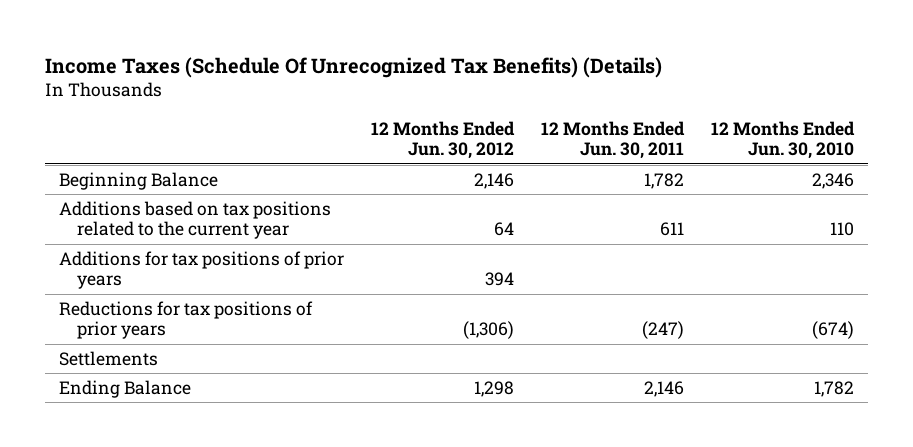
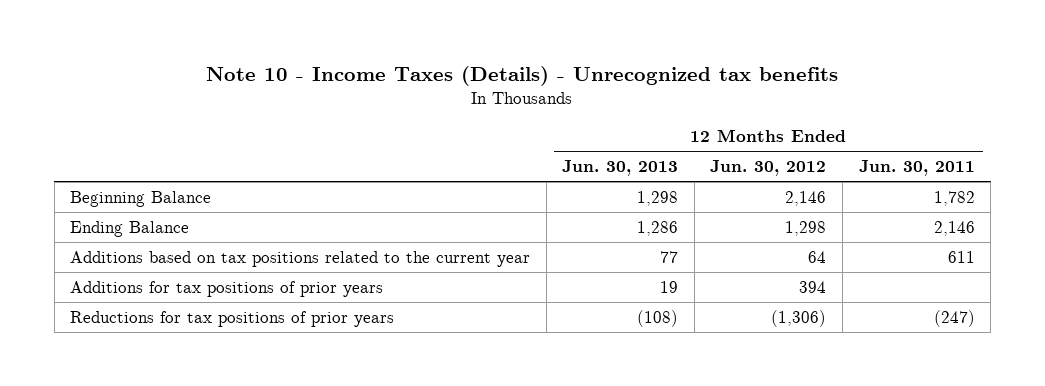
[45,56,663,78] Income Taxes (Schedule Of Unrecognized Tax Benefits) (Details) -> [206,65,839,86] Note 10 - Income Taxes (Details) - Unrecognized tax benefits
[711,120,856,160] 12 Months Ended Jun. 30, 2010 -> none
none -> [562,160,679,177] Jun. 30, 2013
[59,380,192,399] Ending Balance -> [70,221,190,238] Ending Balance
[59,351,159,367] Settlements -> none

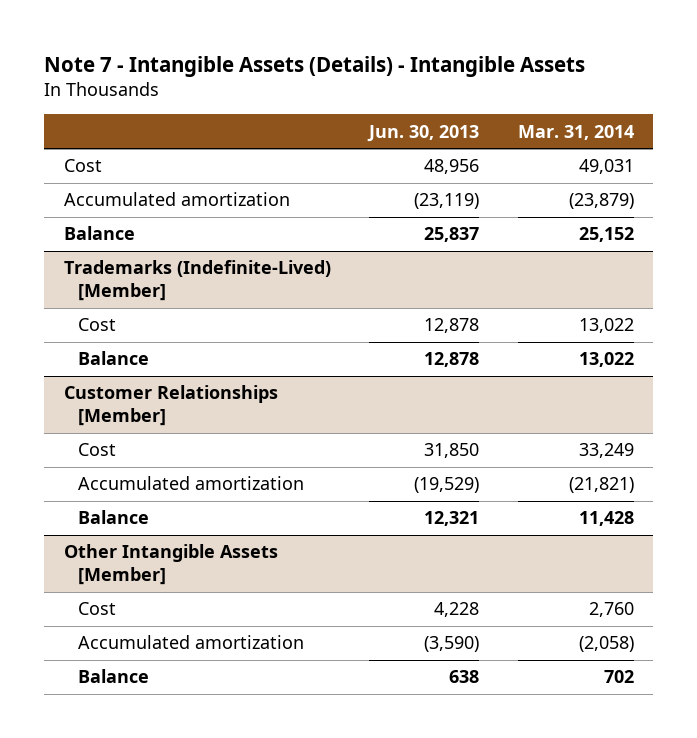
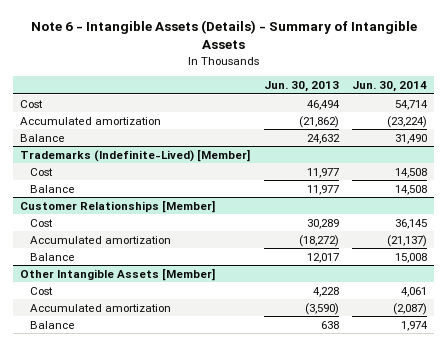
[44,56,586,78] Note 7 - Intangible Assets (Details) - Intangible Assets -> [30,20,417,50] Note 6 - Intangible Assets (Details) - Summary of Intangible Assets
[517,124,634,140] Mar. 31, 2014 -> none
none -> [352,81,428,93] Jun. 30, 2014
[424,159,480,175] 48,956 -> [306,99,340,110] 46,494
[414,193,480,210] (23,119) -> [298,115,339,128] (21,862)
[424,227,480,243] 25,837 -> [306,133,340,144] 24,632
[424,318,480,334] 12,878 -> [306,167,339,178] 11,977
[424,352,480,368] 12,878 -> [306,184,339,195] 11,977
[424,443,480,459] 31,850 -> [306,218,339,229] 30,289
[414,477,480,494] (19,529) -> [298,234,339,247] (18,272)
[424,511,480,527] 12,321 -> [306,252,339,263] 12,017

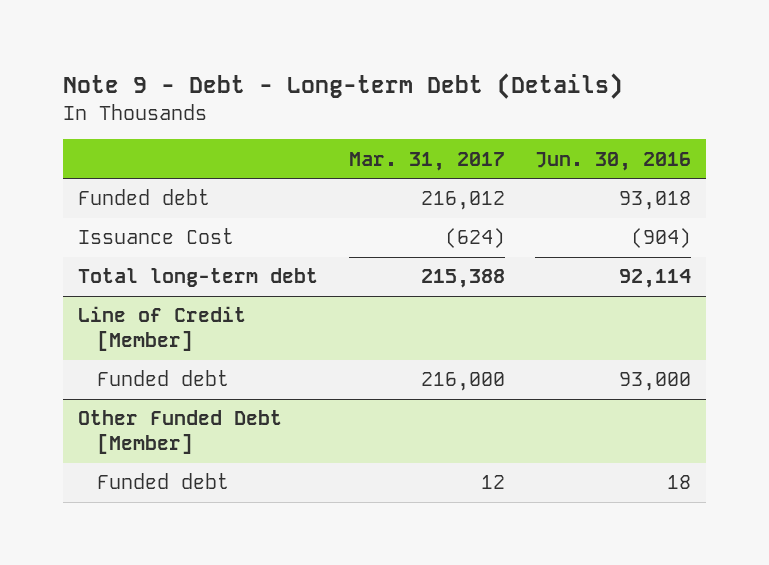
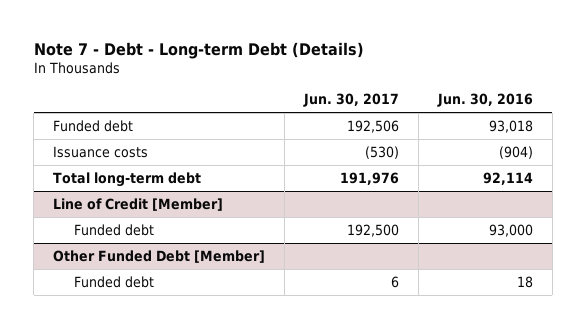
[63,73,624,100] Note 9 - Debt - Long-term Debt (Details) -> [33,41,364,59] Note 7 - Debt - Long-term Debt (Details)
[348,151,505,171] Mar. 31, 2017 -> none
none -> [303,93,400,108] Jun. 30, 2017
[78,228,235,245] Issuance Cost -> [53,145,149,158] Issuance costs

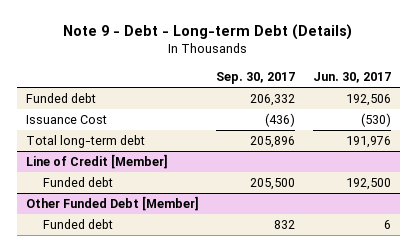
[33,41,364,59] Note 7 - Debt - Long-term Debt (Details) -> [63,24,353,41] Note 9 - Debt - Long-term Debt (Details)
[436,93,533,108] Jun. 30, 2016 -> none
none -> [216,72,296,85] Sep. 30, 2017
[53,145,149,158] Issuance costs -> [25,115,107,125] Issuance Cost

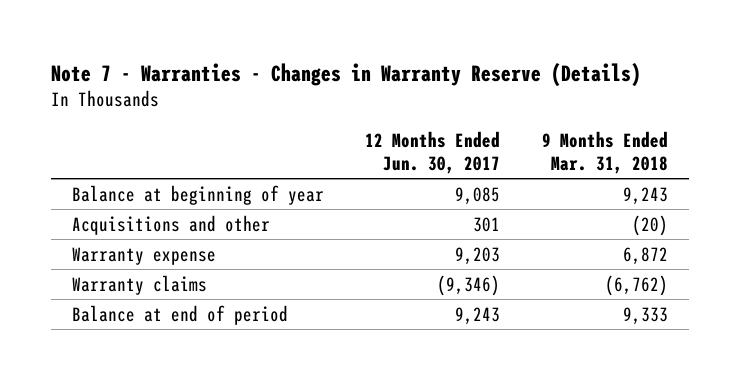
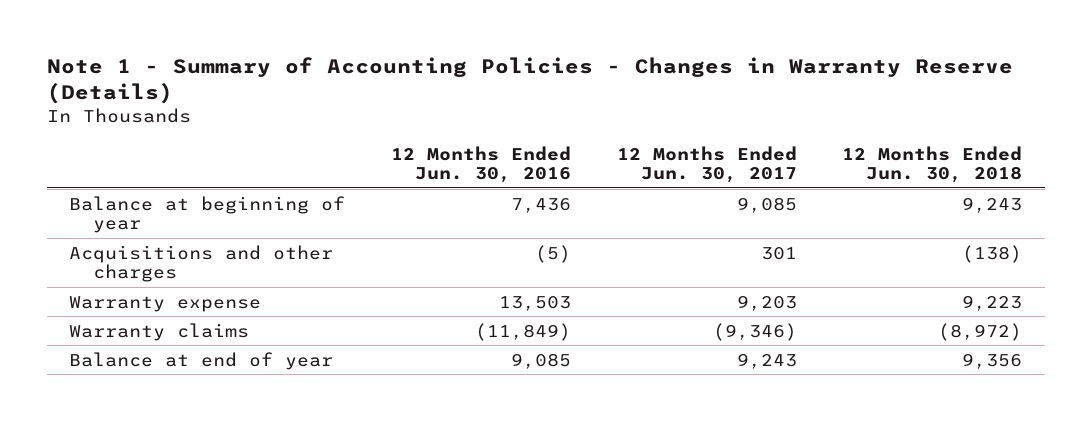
[51,62,642,87] Note 7 - Warranties - Changes in Warranty Reserve (Details) -> [46,56,1013,105] Note 1 - Summary of Accounting Policies - Changes in Warranty Reserve (Details)
[541,130,668,174] 9 Months Ended Mar. 31, 2018 -> none
none -> [391,145,572,184] 12 Months Ended Jun. 30, 2016
none -> [842,145,1023,184] 12 Months Ended Jun. 30, 2018
[71,214,270,235] Acquisitions and other -> [69,244,334,283] Acquisitions and other charges
[71,304,288,325] Balance at end of period -> [69,351,334,370] Balance at end of year

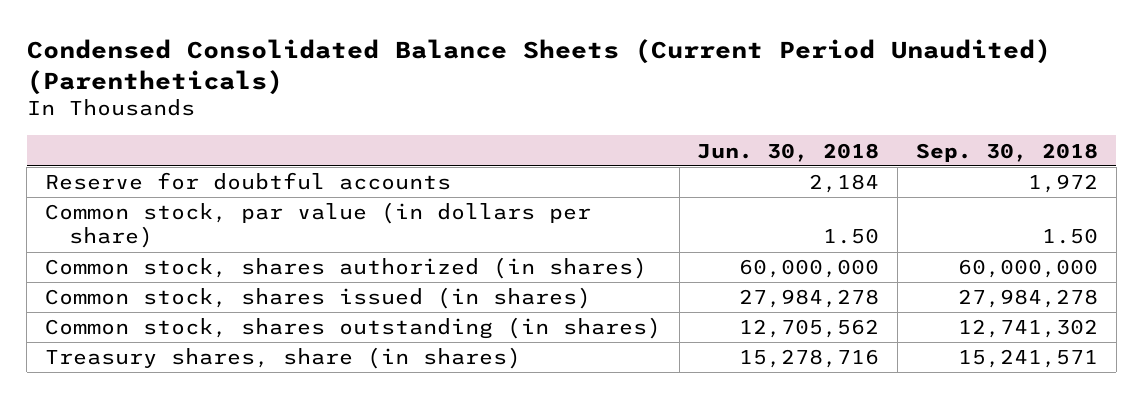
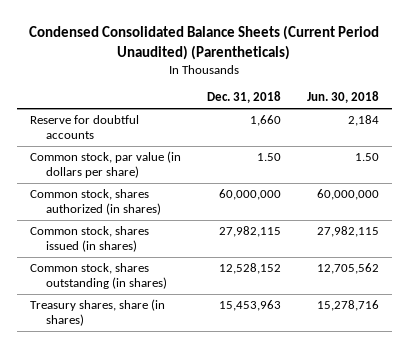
[915,142,1098,162] Sep. 30, 2018 -> none
none -> [206,91,281,104] Dec. 31, 2018
[739,289,880,309] 27,984,278 -> [316,225,379,237] 27,982,115

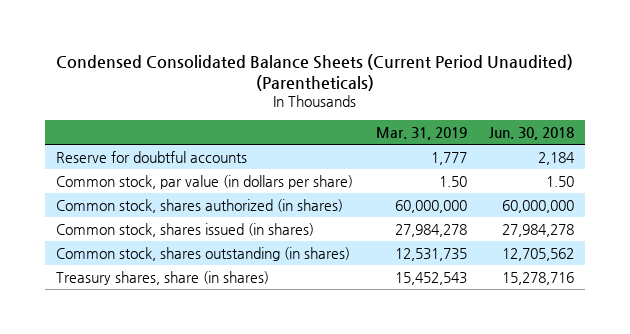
[206,91,281,104] Dec. 31, 2018 -> none
none -> [375,126,467,140] Mar. 31, 2019
[316,225,379,237] 27,982,115 -> [501,223,574,237] 27,984,278

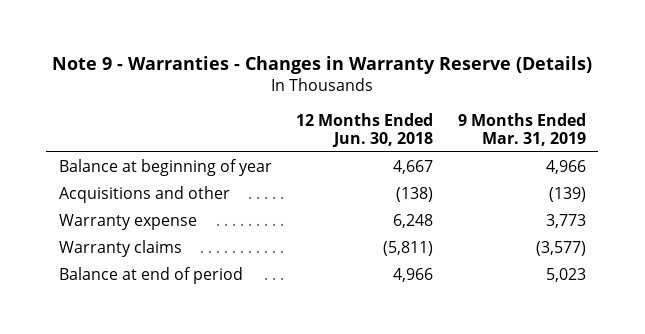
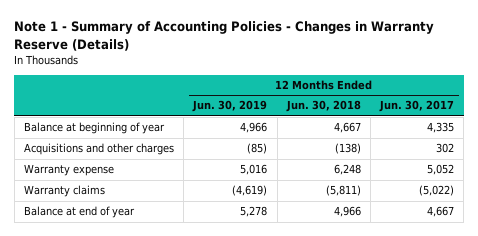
[52,56,593,75] Note 9 - Warranties - Changes in Warranty Reserve (Details) -> [14,21,435,51] Note 1 - Summary of Accounting Policies - Changes in Warranty Reserve (Details)
[457,112,586,146] 9 Months Ended Mar. 31, 2019 -> none
none -> [192,100,268,113] Jun. 30, 2019
none -> [379,100,455,113] Jun. 30, 2017
[58,185,230,203] Acquisitions and other -> [24,143,175,156] Acquisitions and other charges
[58,266,243,284] Balance at end of period -> [24,206,136,219] Balance at end of year

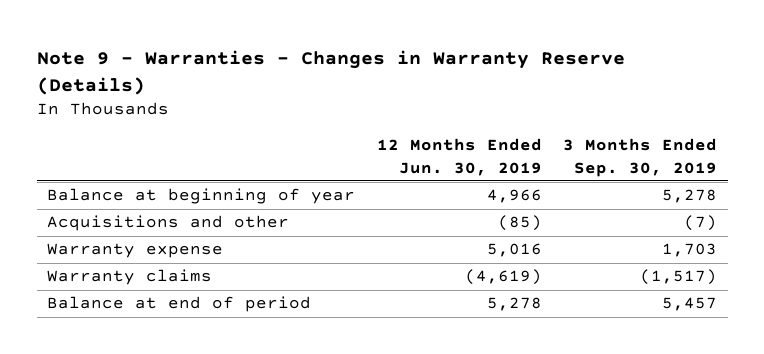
[14,21,435,51] Note 1 - Summary of Accounting Policies - Changes in Warranty Reserve (Details) -> [36,49,625,95] Note 9 - Warranties - Changes in Warranty Reserve (Details)
[285,100,361,113] Jun. 30, 2018 -> none
[379,100,455,113] Jun. 30, 2017 -> none
none -> [563,138,718,177] 3 Months Ended Sep. 30, 2019
[24,143,175,156] Acquisitions and other charges -> [47,215,290,232] Acquisitions and other
[24,206,136,219] Balance at end of year -> [47,296,312,313] Balance at end of period

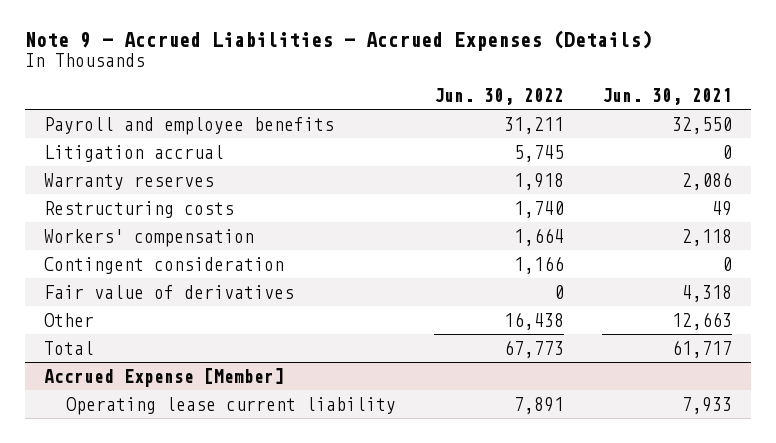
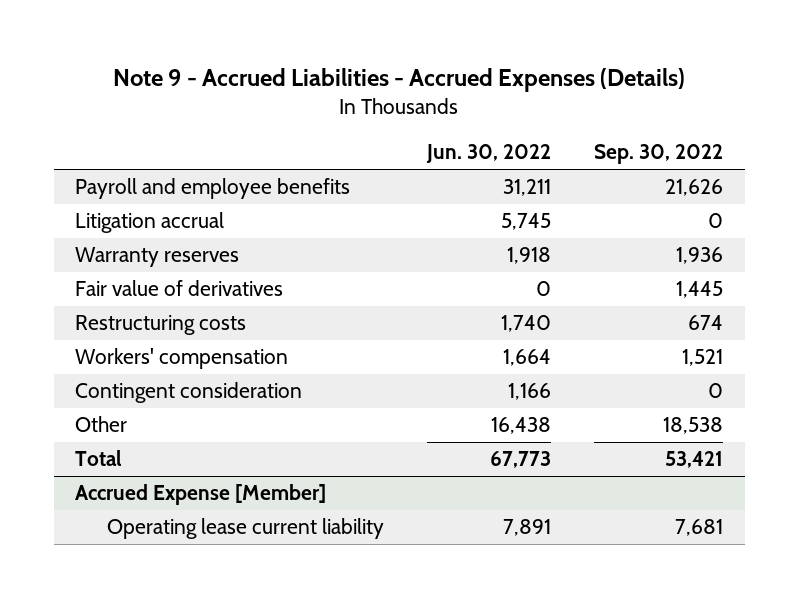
[602,87,733,105] Jun. 30, 2021 -> none
none -> [594,144,724,165] Sep. 30, 2022
[43,284,294,299] Fair value of derivatives -> [75,280,284,297] Fair value of derivatives

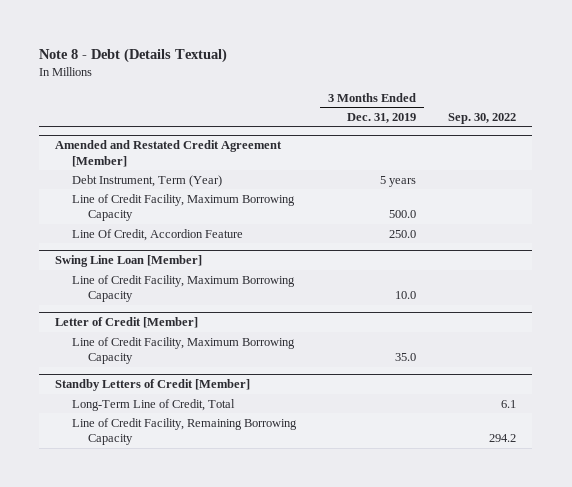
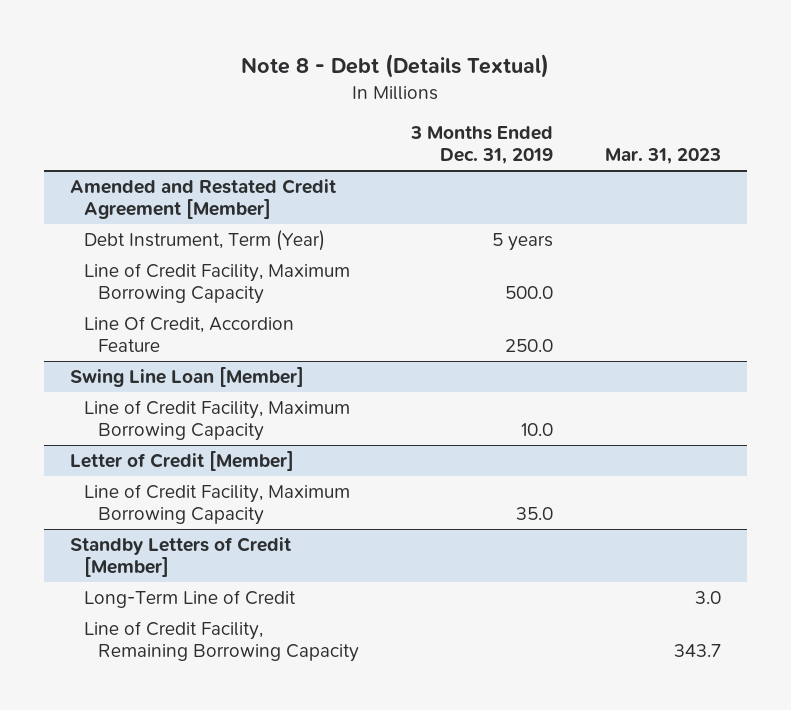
[448,113,517,125] Sep. 30, 2022 -> none
none -> [604,148,721,165] Mar. 31, 2023
[71,398,235,411] Long-Term Line of Credit, Total -> [83,589,296,608] Long-Term Line of Credit

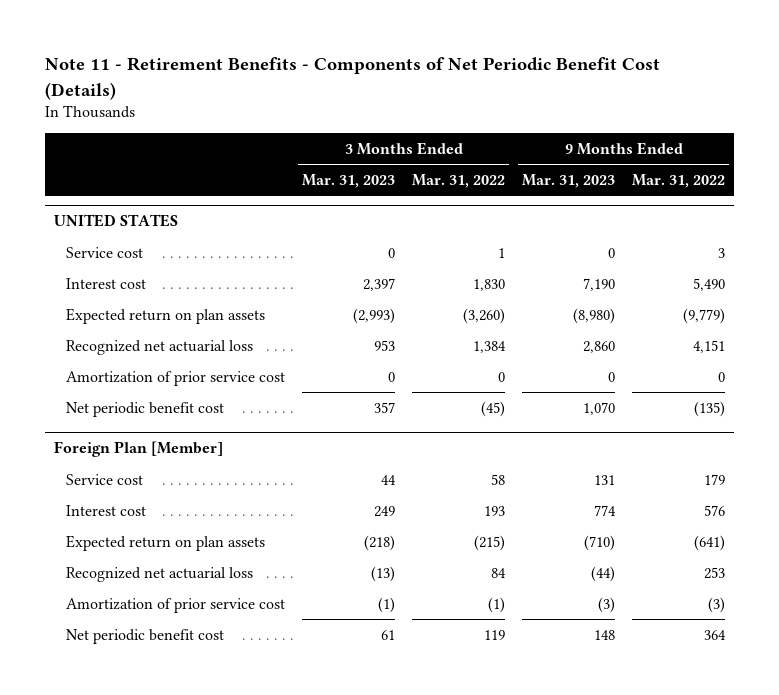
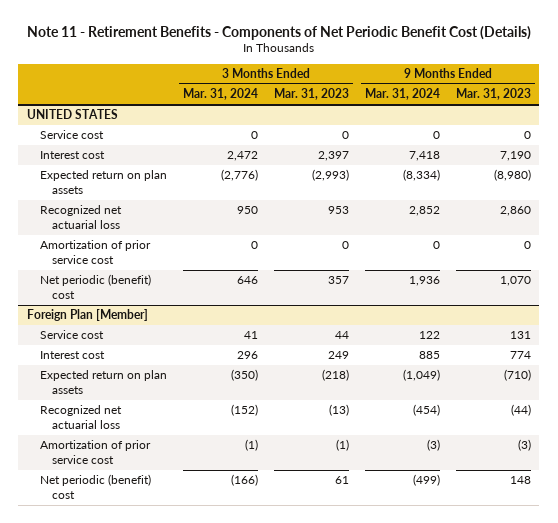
[412,174,506,189] Mar. 31, 2022 -> none
[632,174,726,189] Mar. 31, 2022 -> none
none -> [182,88,258,101] Mar. 31, 2024
none -> [365,88,441,101] Mar. 31, 2024
[66,401,225,417] Net periodic benefit cost -> [39,274,151,299] Net periodic (benefit) cost
[66,628,225,644] Net periodic benefit cost -> [39,474,151,499] Net periodic (benefit) cost

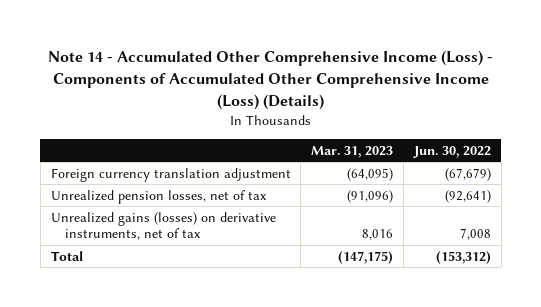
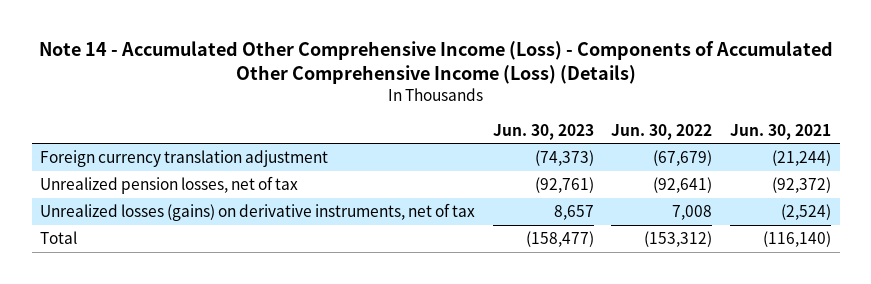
[311,145,394,158] Mar. 31, 2023 -> none
none -> [492,123,594,140] Jun. 30, 2023
none -> [729,123,831,140] Jun. 30, 2021
[50,211,276,241] Unrealized gains (losses) on derivative instruments, net of tax -> [40,203,476,222] Unrealized losses (gains) on derivative instruments, net of tax

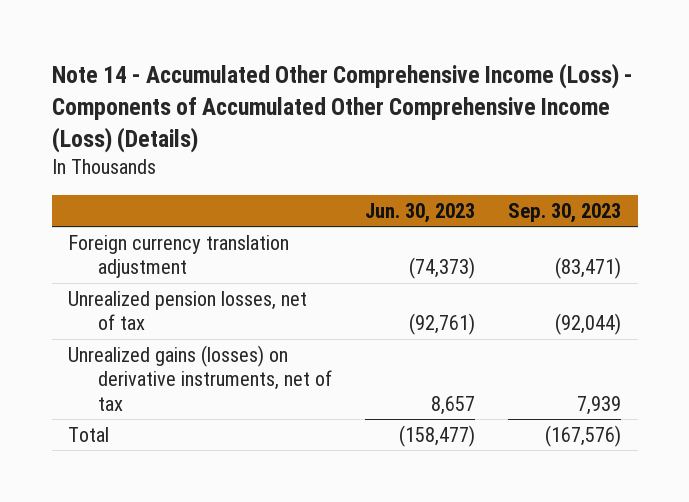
[611,123,713,140] Jun. 30, 2022 -> none
[729,123,831,140] Jun. 30, 2021 -> none
none -> [508,202,622,223] Sep. 30, 2023
[40,203,476,222] Unrealized losses (gains) on derivative instruments, net of tax -> [68,344,332,411] Unrealized gains (losses) on derivative instruments, net of tax

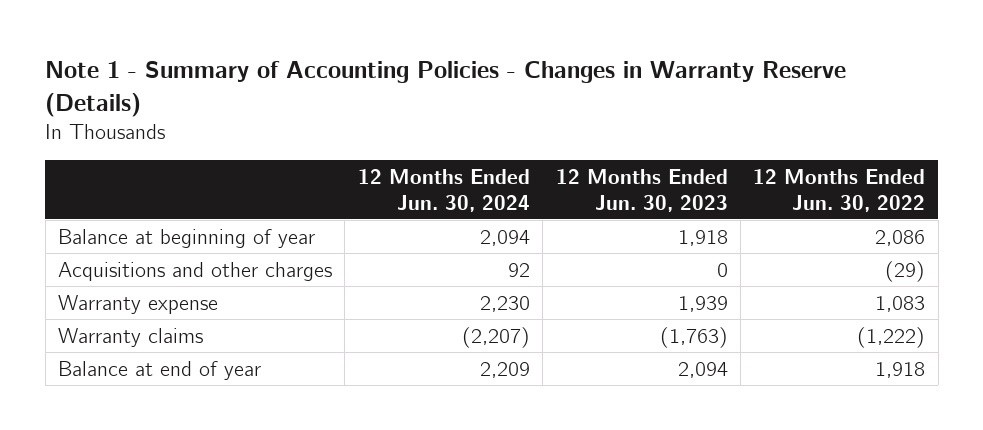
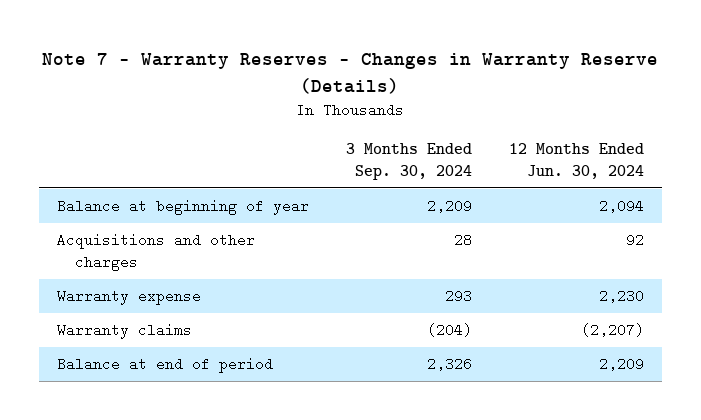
[45,60,847,117] Note 1 - Summary of Accounting Policies - Changes in Warranty Reserve (Details) -> [42,53,659,94] Note 7 - Warranty Reserves - Changes in Warranty Reserve (Details)
[555,168,728,212] 12 Months Ended Jun. 30, 2023 -> none
[753,168,926,212] 12 Months Ended Jun. 30, 2022 -> none
none -> [345,142,472,180] 3 Months Ended Sep. 30, 2024
[58,360,262,380] Balance at end of year -> [57,357,274,374] Balance at end of period

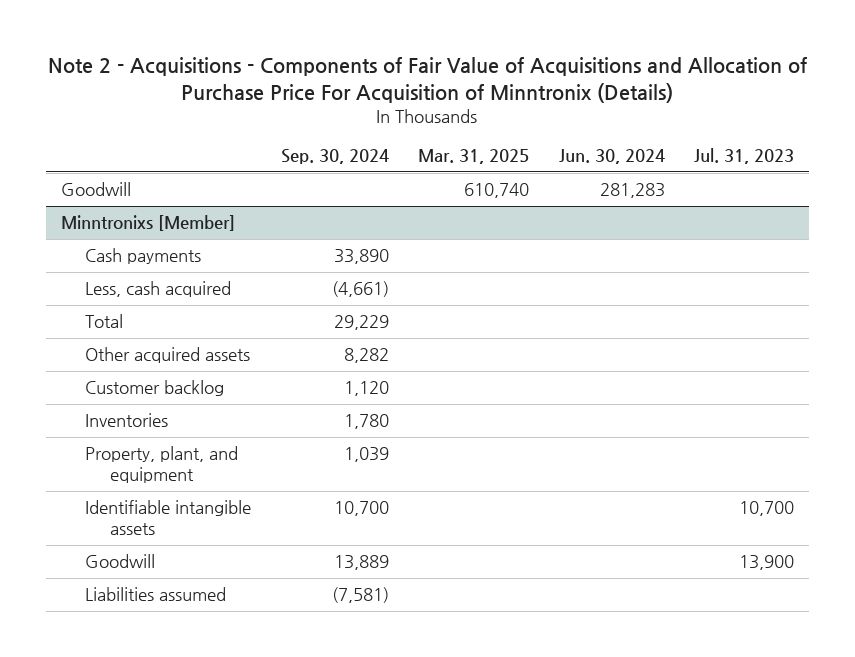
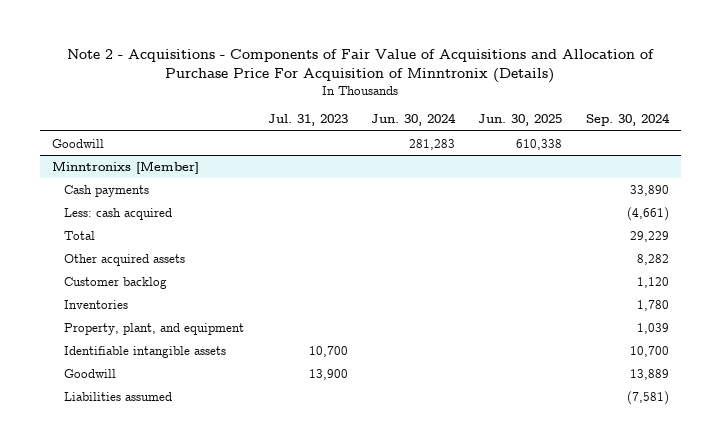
[418,149,530,165] Mar. 31, 2025 -> none
none -> [478,114,563,127] Jun. 30, 2025
[85,281,232,298] Less, cash acquired -> [64,207,173,220] Less: cash acquired

